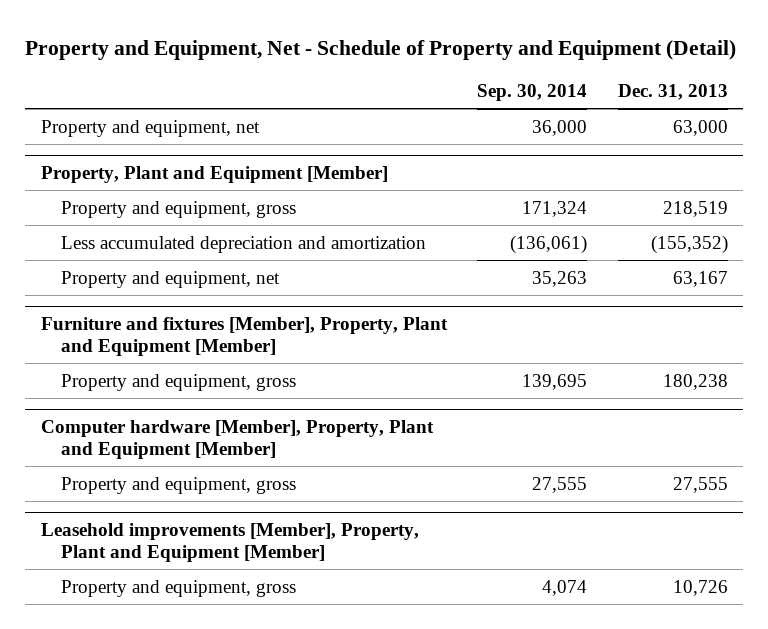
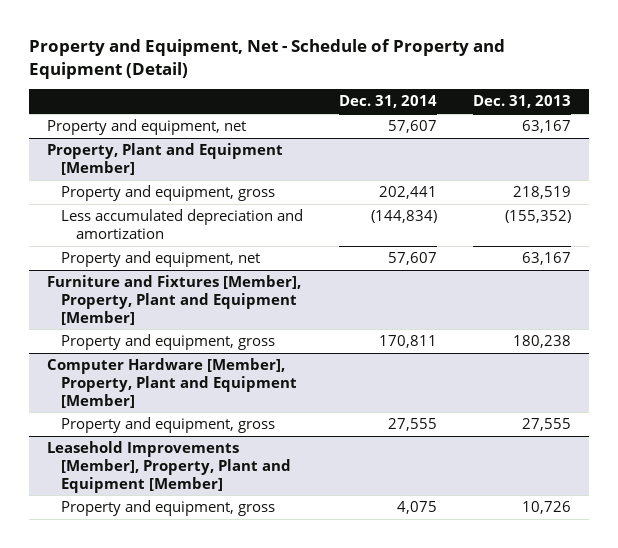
[477,84,588,102] Sep. 30, 2014 -> none
none -> [339,95,438,109] Dec. 31, 2014
[672,119,728,136] 63,000 -> [522,120,572,134] 63,167
[40,316,448,356] Furniture and fixtures [Member], Property, Plant and Equipment [Member] -> [46,275,301,325] Furniture and Fixtures [Member], Property, Plant and Equipment [Member]
[40,419,434,459] Computer hardware [Member], Property, Plant and Equipment [Member] -> [46,358,298,408] Computer Hardware [Member], Property, Plant and Equipment [Member]
[40,522,419,562] Leasehold improvements [Member], Property, Plant and Equipment [Member] -> [46,441,292,493] Leasehold Improvements [Member], Property, Plant and Equipment [Member]

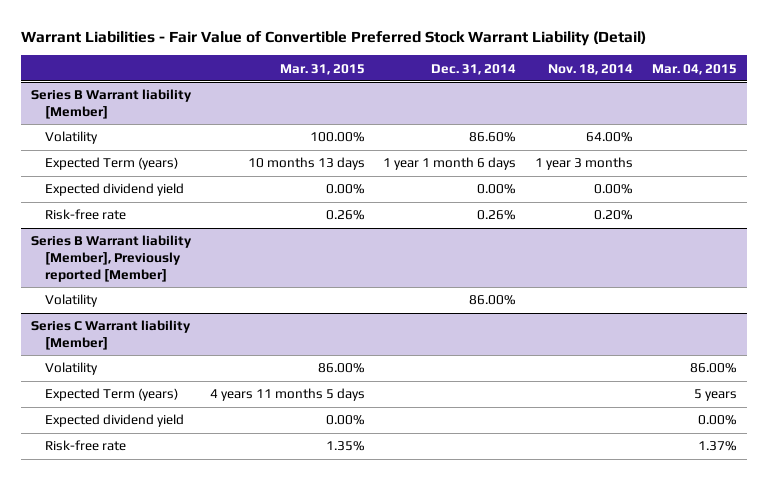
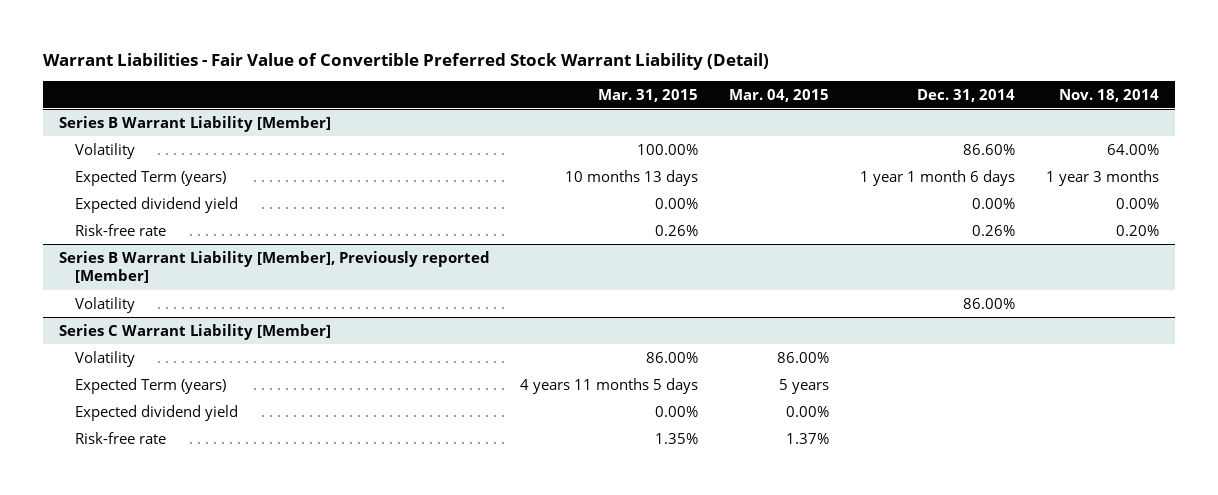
[30,89,192,120] Series B Warrant liability [Member] -> [58,115,331,132] Series B Warrant Liability [Member]
[30,235,192,282] Series B Warrant liability [Member], Previously reported [Member] -> [58,250,490,284] Series B Warrant Liability [Member], Previously reported [Member]
[30,320,191,351] Series C Warrant liability [Member] -> [58,323,331,340] Series C Warrant Liability [Member]

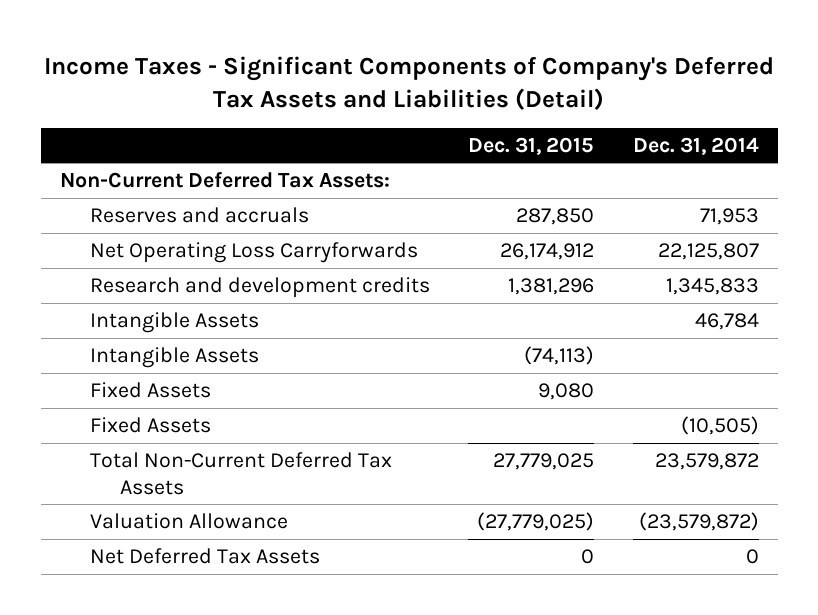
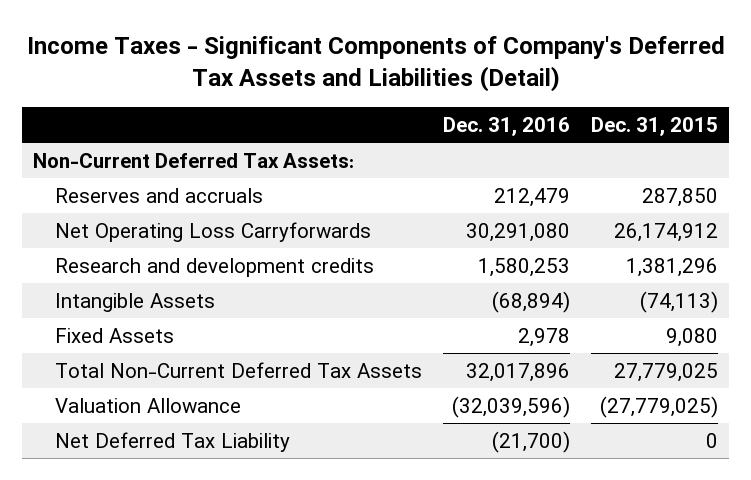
[632,136,759,155] Dec. 31, 2014 -> none
none -> [442,117,570,137] Dec. 31, 2016
[89,311,259,333] Intangible Assets -> none
[89,416,211,433] Fixed Assets -> none
[89,547,320,564] Net Deferred Tax Assets -> [54,431,290,452] Net Deferred Tax Liability

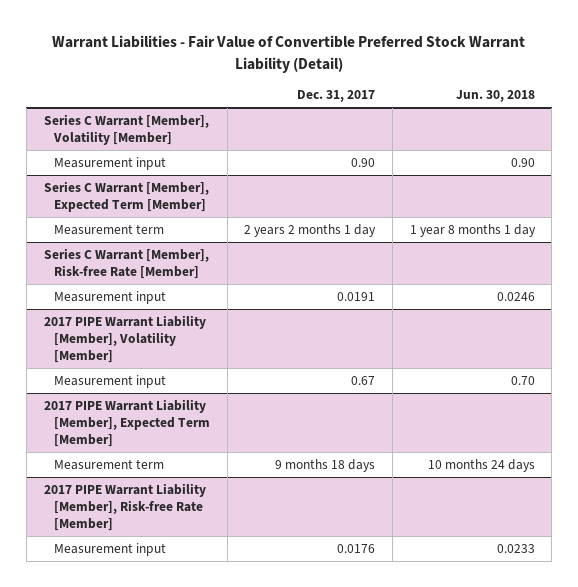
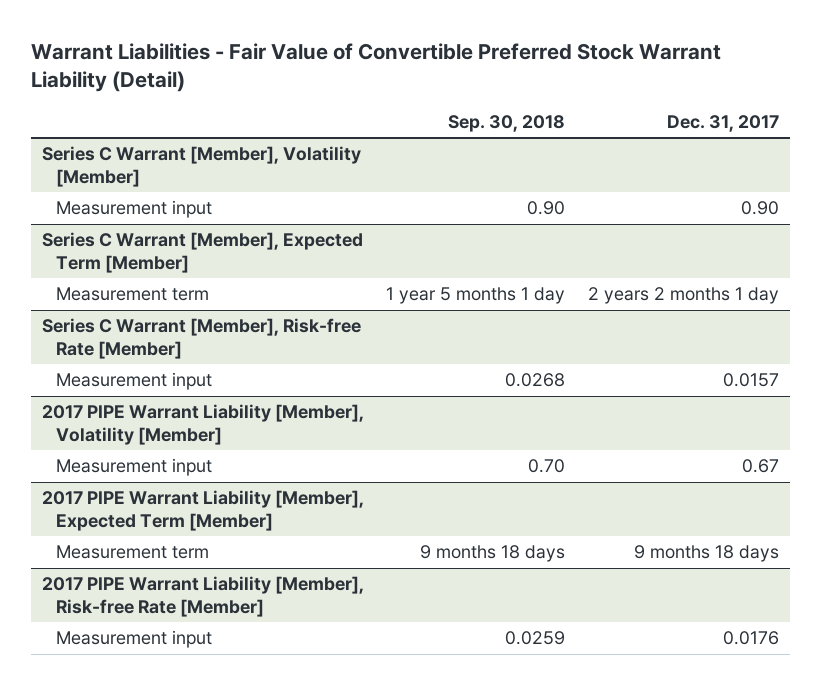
[455,90,535,103] Jun. 30, 2018 -> none
none -> [448,114,566,132] Sep. 30, 2018
[337,291,376,301] 0.0191 -> [722,373,779,388] 0.0157

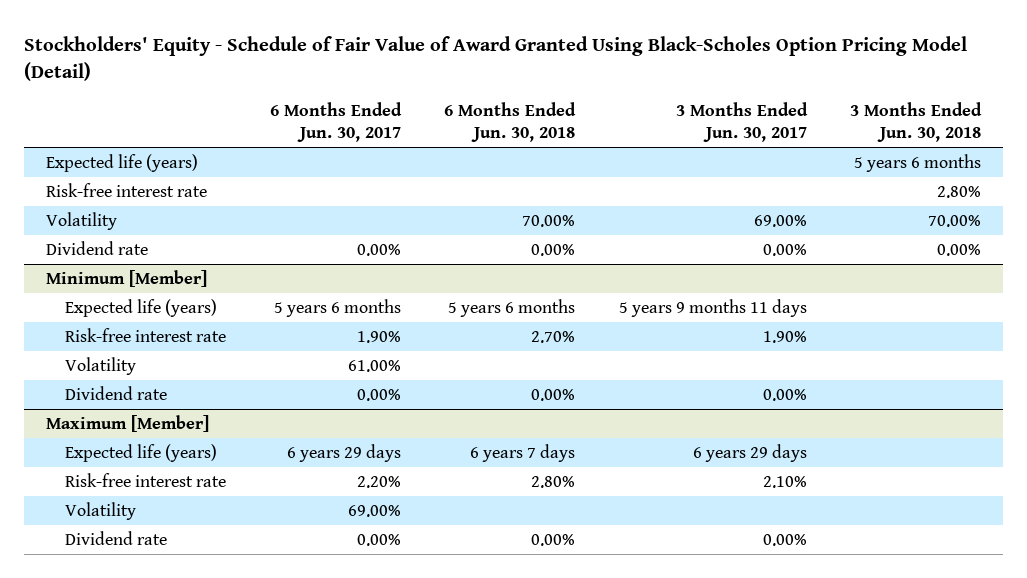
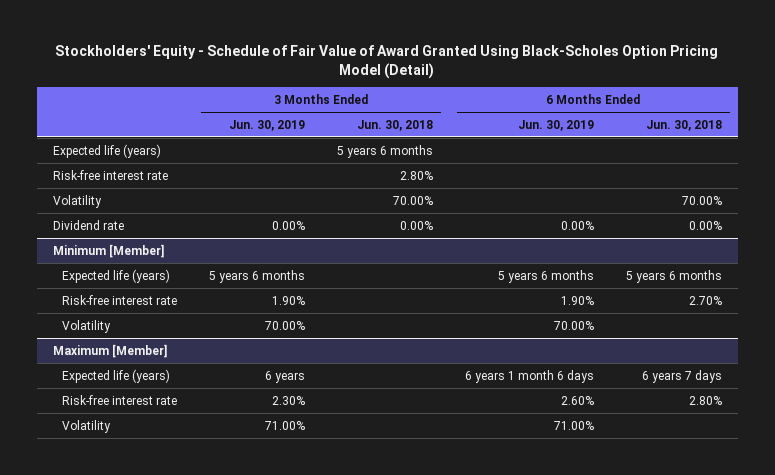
[269,101,402,143] 6 Months Ended Jun. 30, 2017 -> none
[675,101,808,143] 3 Months Ended Jun. 30, 2017 -> none
none -> [228,119,305,131] Jun. 30, 2019
none -> [517,119,594,131] Jun. 30, 2019
[65,385,168,400] Dividend rate -> none
[65,530,168,545] Dividend rate -> none

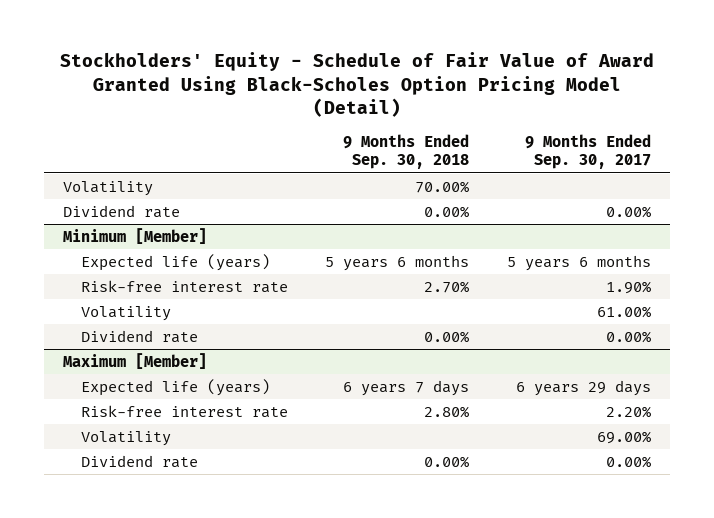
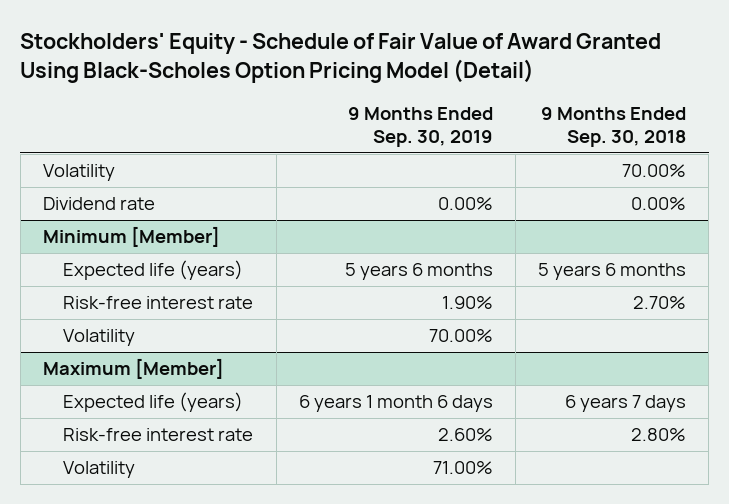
[524,133,651,170] 9 Months Ended Sep. 30, 2017 -> none
none -> [347,106,493,147] 9 Months Ended Sep. 30, 2019
[80,329,198,343] Dividend rate -> none
[80,454,198,468] Dividend rate -> none

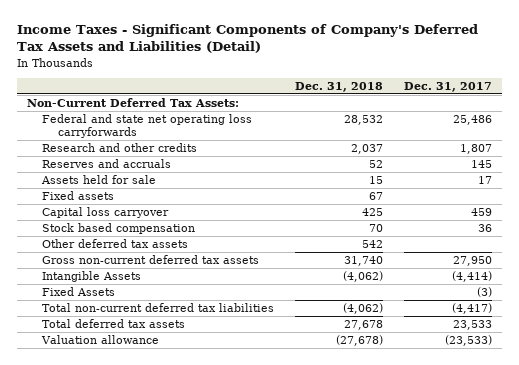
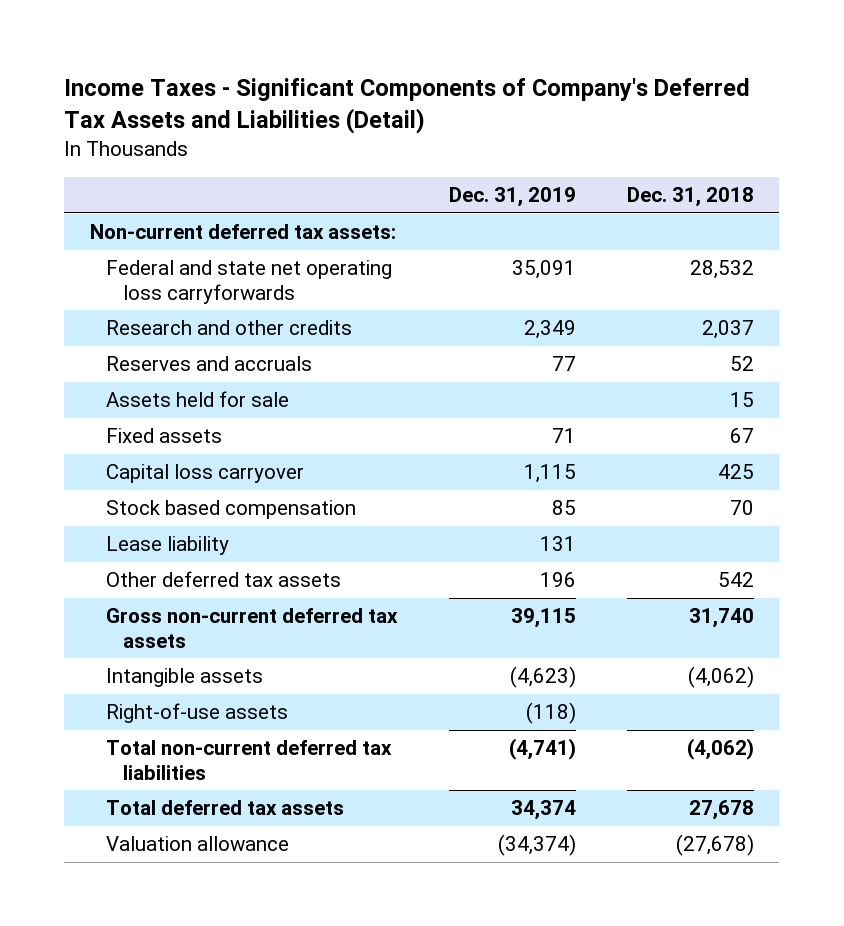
[404,81,493,92] Dec. 31, 2017 -> none
none -> [448,187,576,208] Dec. 31, 2019
[27,98,240,108] Non-Current Deferred Tax Assets: -> [89,224,396,240] Non-current deferred tax assets:
none -> [106,536,230,556] Lease liability
[42,287,116,297] Fixed Assets -> none
[42,271,142,283] Intangible Assets -> [106,668,264,688] Intangible assets
none -> [106,703,289,724] Right-of-use assets

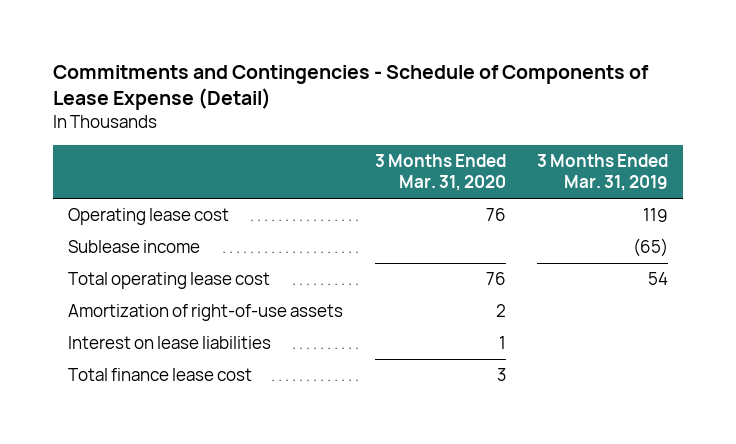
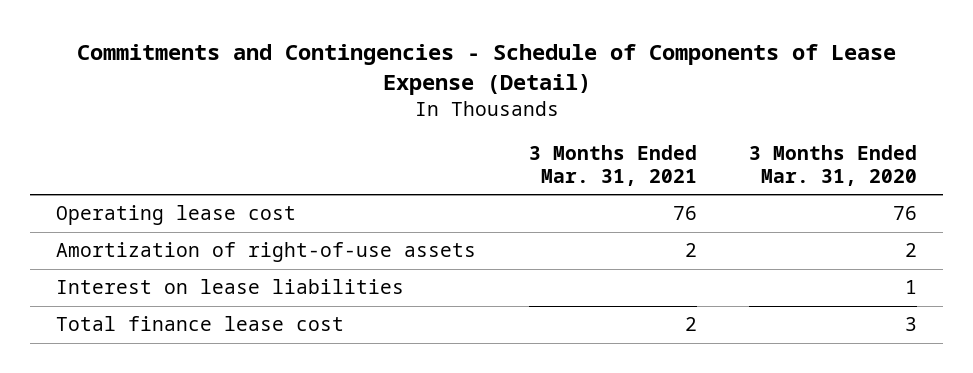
[536,154,668,192] 3 Months Ended Mar. 31, 2019 -> none
none -> [528,145,697,186] 3 Months Ended Mar. 31, 2021
[68,240,201,254] Sublease income -> none
[68,272,271,290] Total operating lease cost -> none

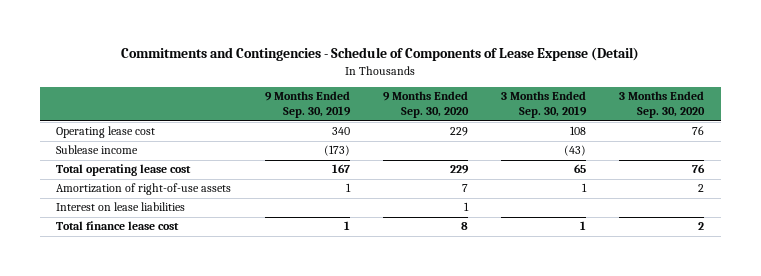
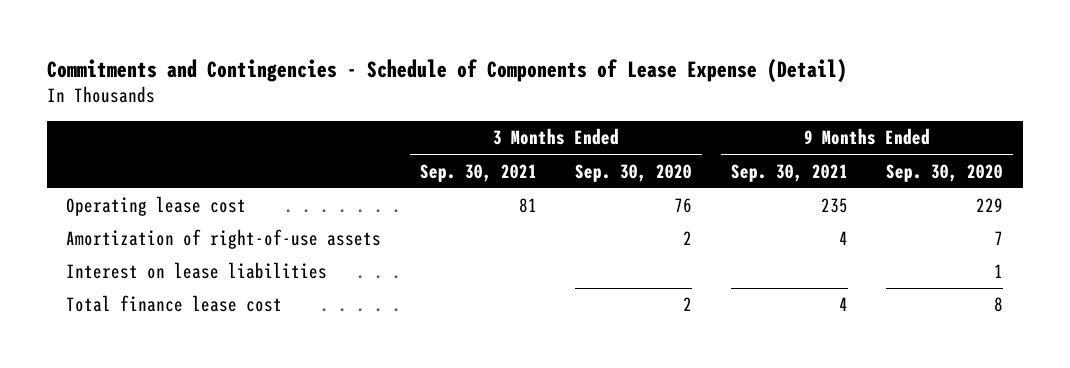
[264,91,351,119] 9 Months Ended Sep. 30, 2019 -> none
[501,91,588,119] 3 Months Ended Sep. 30, 2019 -> none
none -> [419,163,537,182] Sep. 30, 2021
none -> [730,163,848,182] Sep. 30, 2021
[56,145,139,155] Sublease income -> none
[56,164,192,177] Total operating lease cost -> none

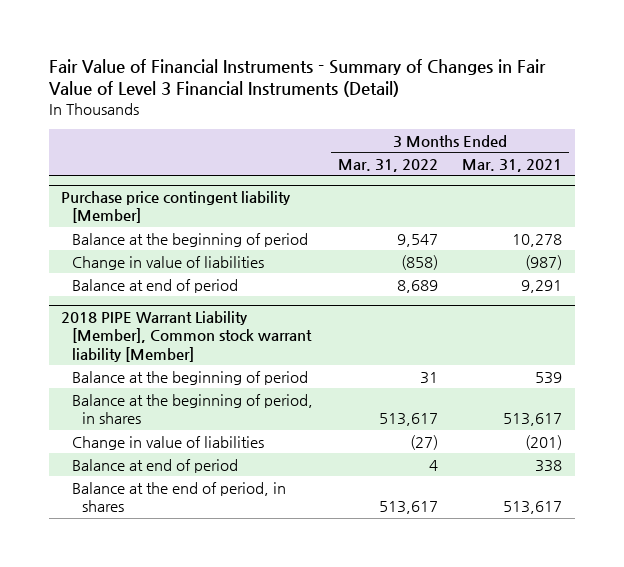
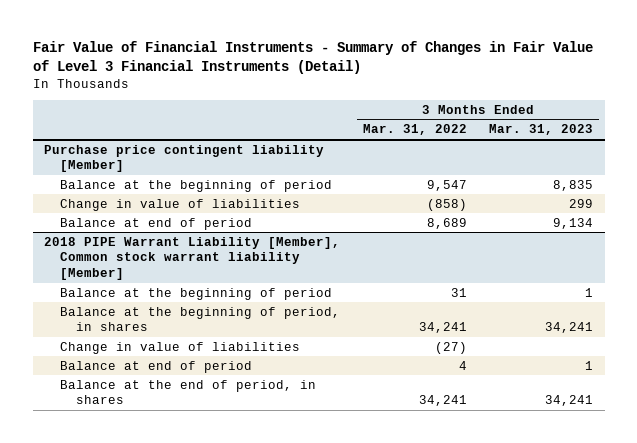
[462,158,563,172] Mar. 31, 2021 -> none
none -> [489,124,594,136] Mar. 31, 2023
[378,413,438,427] 513,617 -> [418,322,467,334] 34,241
[378,501,438,515] 513,617 -> [418,395,467,407] 34,241

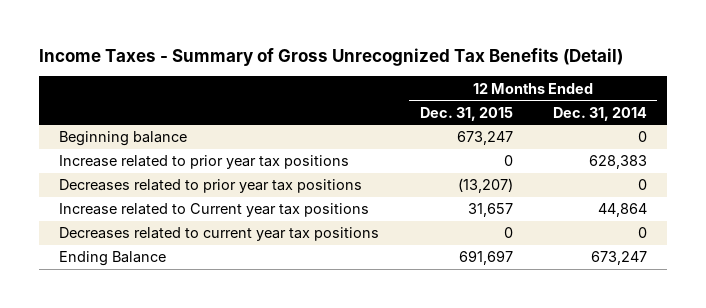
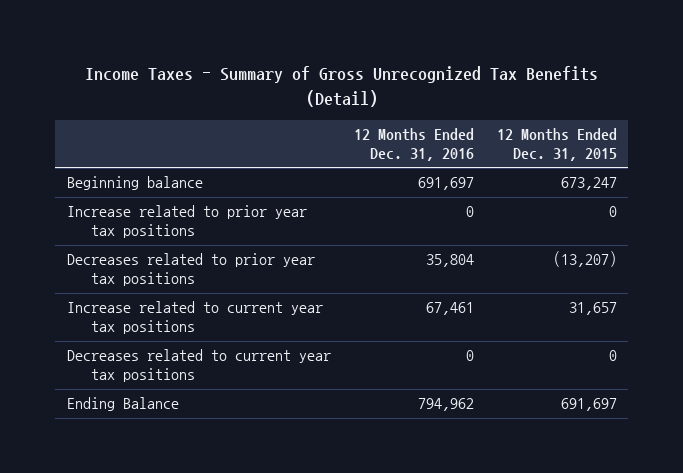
[553,106,648,121] Dec. 31, 2014 -> none
none -> [353,128,474,162] 12 Months Ended Dec. 31, 2016
[59,203,370,218] Increase related to Current year tax positions -> [66,301,323,335] Increase related to current year tax positions

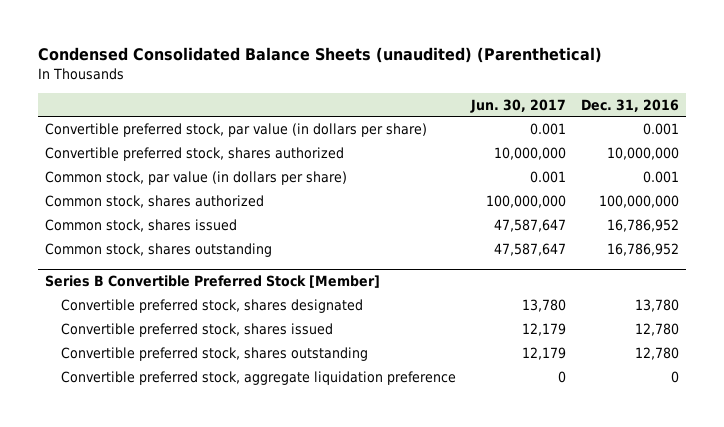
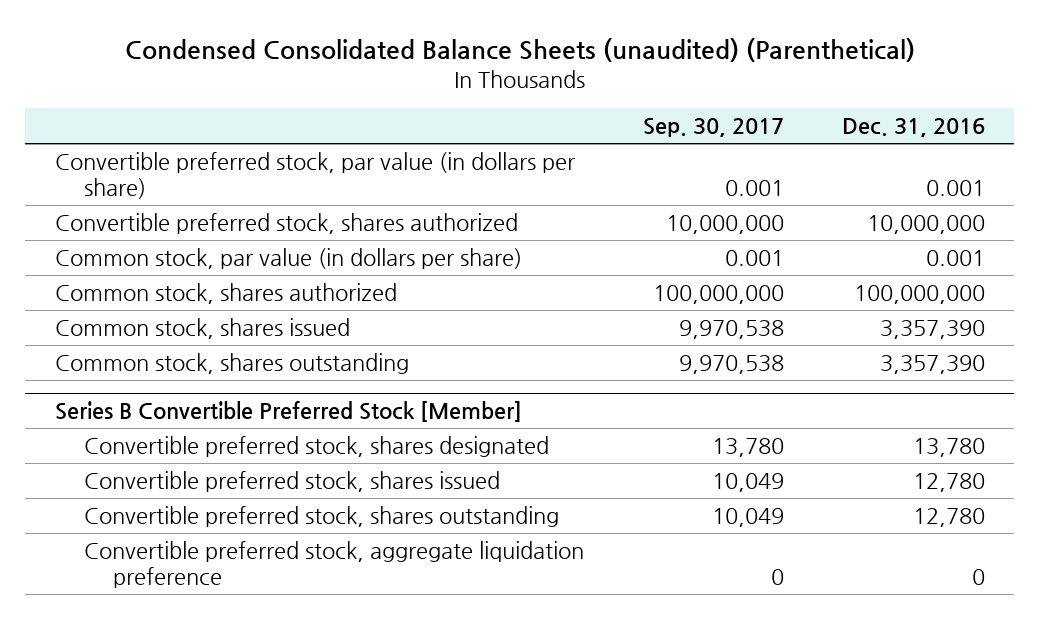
[470,98,567,113] Jun. 30, 2017 -> none
none -> [642,118,784,138] Sep. 30, 2017
[606,219,679,233] 16,786,952 -> [880,319,986,339] 3,357,390
[606,243,679,257] 16,786,952 -> [880,354,986,374] 3,357,390

